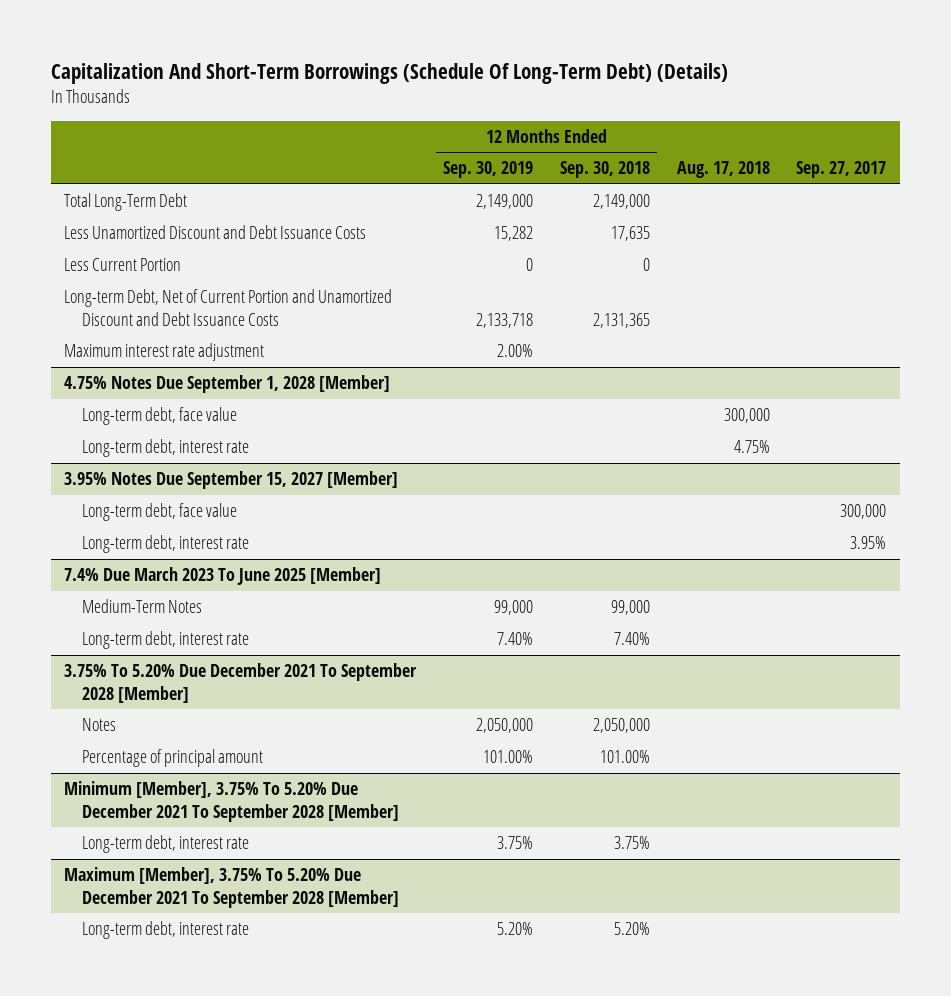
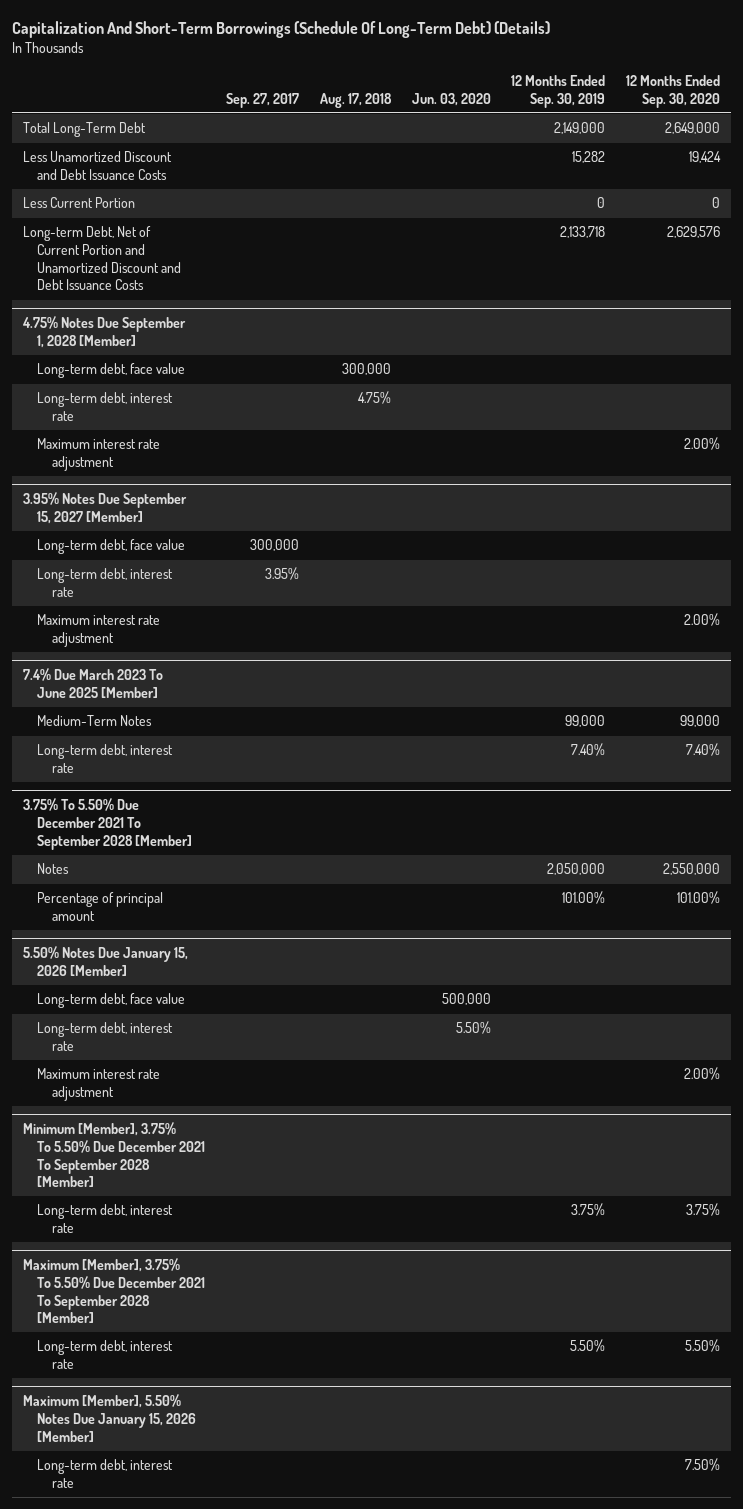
[559,161,650,179] Sep. 30, 2018 -> none
none -> [411,92,491,106] Jun. 03, 2020
none -> [626,75,721,108] 12 Months Ended Sep. 30, 2020
[64,343,265,362] Maximum interest rate adjustment -> none
none -> [37,438,161,472] Maximum interest rate adjustment
none -> [37,614,161,648] Maximum interest rate adjustment
[64,663,418,703] 3.75% To 5.20% Due December 2021 To September 2028 [Member] -> [22,798,193,850] 3.75% To 5.50% Due December 2021 To September 2028 [Member]
none -> [22,946,188,976] 5.50% Notes Due January 15, 2026 [Member]
none -> [37,993,186,1009] Long-term debt, face value
none -> [37,1022,174,1052] Long-term debt, interest rate
none -> [37,1068,161,1102] Maximum interest rate adjustment
[64,781,400,822] Minimum [Member], 3.75% To 5.20% Due December 2021 To September 2028 [Member] -> [22,1122,206,1188] Minimum [Member], 3.75% To 5.50% Due December 2021 To September 2028 [Member]
[64,867,400,908] Maximum [Member], 3.75% To 5.20% Due December 2021 To September 2028 [Member] -> [22,1258,206,1324] Maximum [Member], 3.75% To 5.50% Due December 2021 To September 2028 [Member]
[497,922,534,936] 5.20% -> [570,1339,606,1353] 5.50%
none -> [22,1394,197,1442] Maximum [Member], 5.50% Notes Due January 15, 2026 [Member]
none -> [37,1459,174,1489] Long-term debt, interest rate

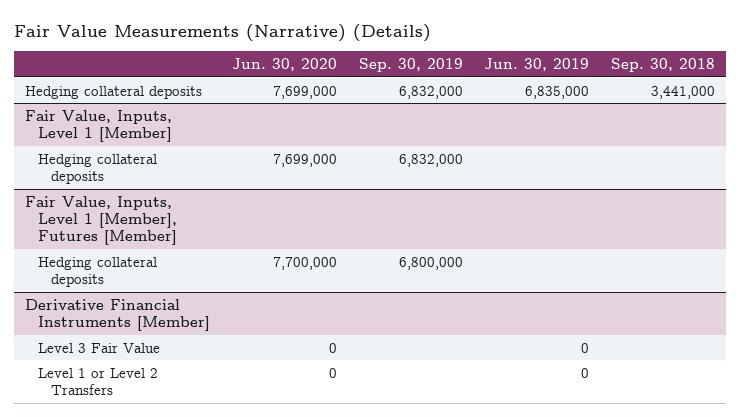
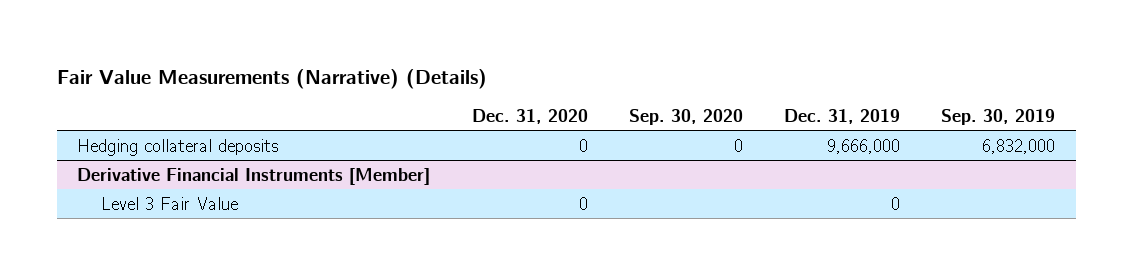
[231,57,337,71] Jun. 30, 2020 -> none
[484,57,590,71] Jun. 30, 2019 -> none
[611,57,716,72] Sep. 30, 2018 -> none
none -> [471,108,588,124] Dec. 31, 2020
none -> [628,108,743,125] Sep. 30, 2020
none -> [784,108,901,124] Dec. 31, 2019
[24,109,172,142] Fair Value, Inputs, Level 1 [Member] -> none
[37,153,157,184] Hedging collateral deposits -> none
[24,195,177,246] Fair Value, Inputs, Level 1 [Member], Futures [Member] -> none
[37,256,157,287] Hedging collateral deposits -> none
[37,367,158,395] Level 1 or Level 2 Transfers -> none

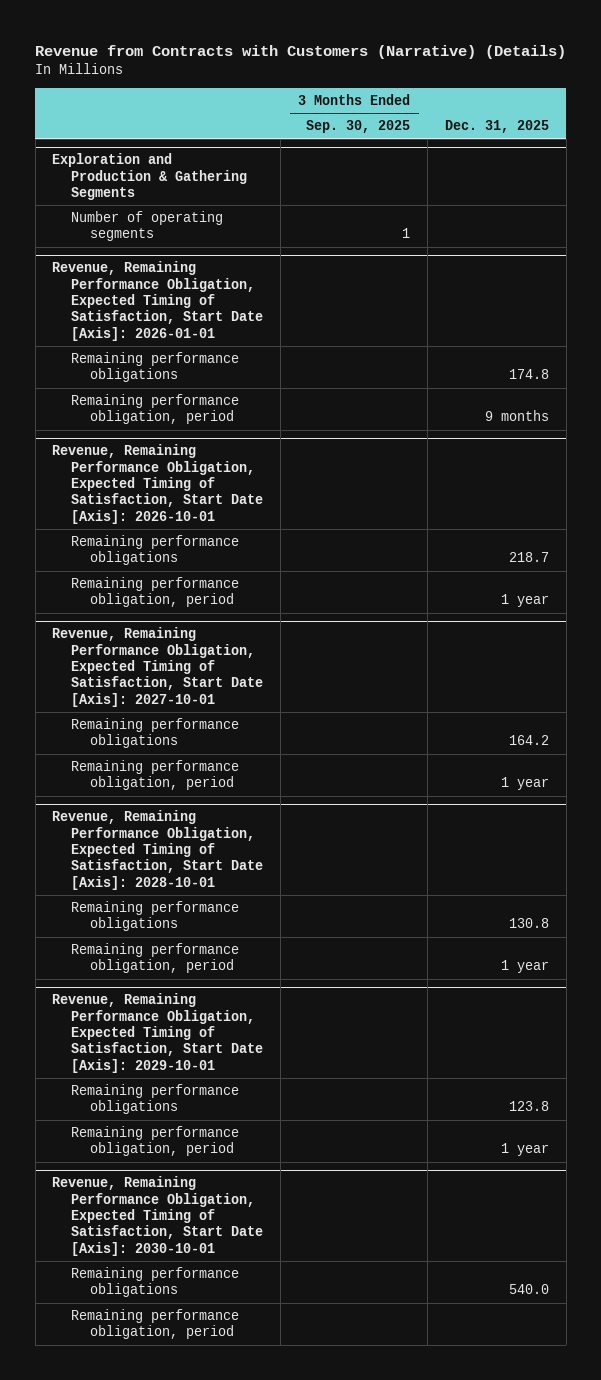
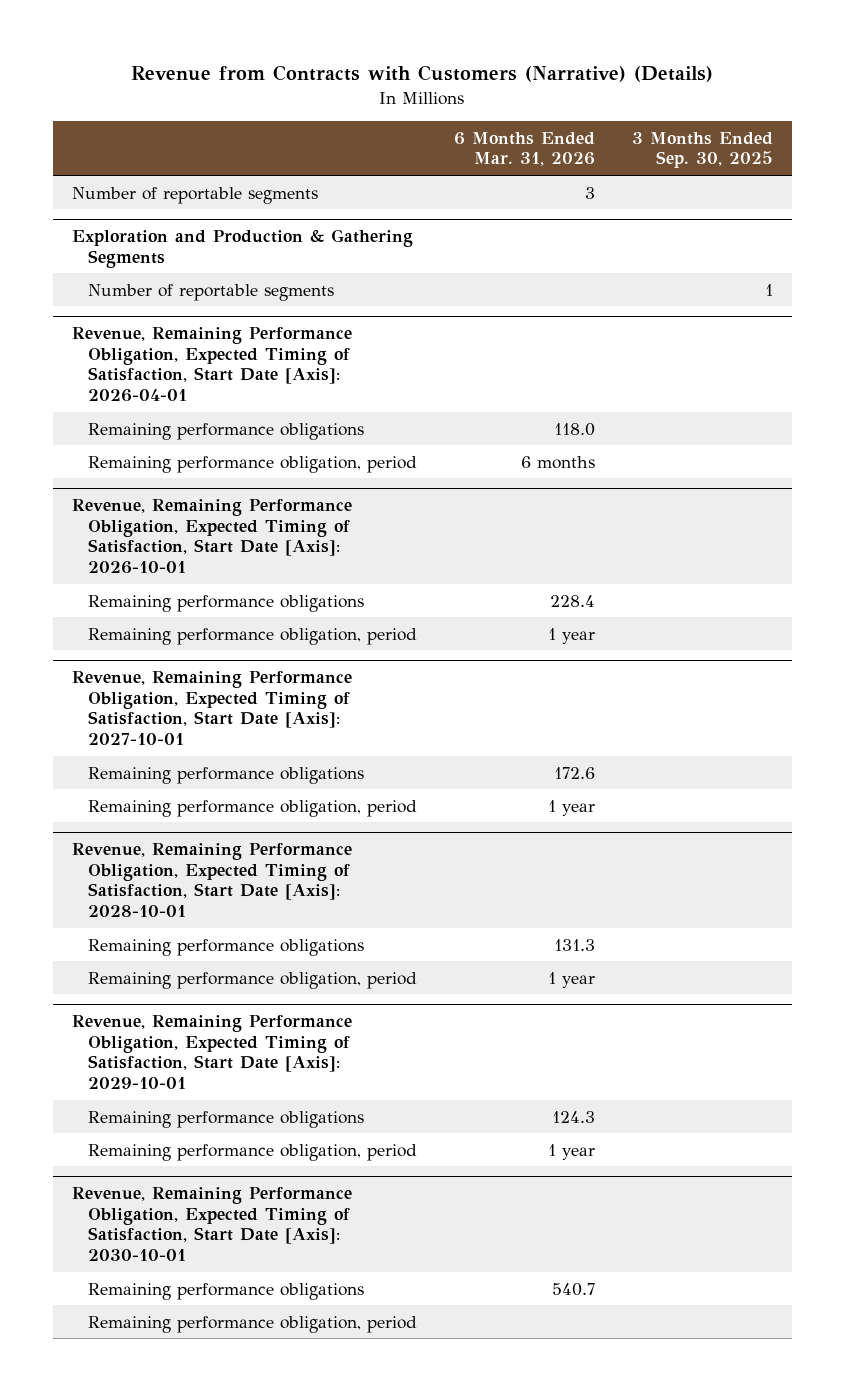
[444,120,549,134] Dec. 31, 2025 -> none
none -> [454,131,596,167] 6 Months Ended Mar. 31, 2026
none -> [71,186,318,204] Number of reportable segments
[52,261,264,341] Revenue, Remaining Performance Obligation, Expected Timing of Satisfaction, Start Date [Axis]: 2026-01-01 -> none
[71,352,240,383] Remaining performance obligations -> none
[71,394,240,425] Remaining performance obligation, period -> none
[71,211,224,242] Number of operating segments -> [88,283,335,301] Number of reportable segments
none -> [71,327,352,403] Revenue, Remaining Performance Obligation, Expected Timing of Satisfaction, Start Date [Axis]: 2026-04-01
none -> [88,422,365,440] Remaining performance obligations
none -> [88,455,418,473] Remaining performance obligation, period

